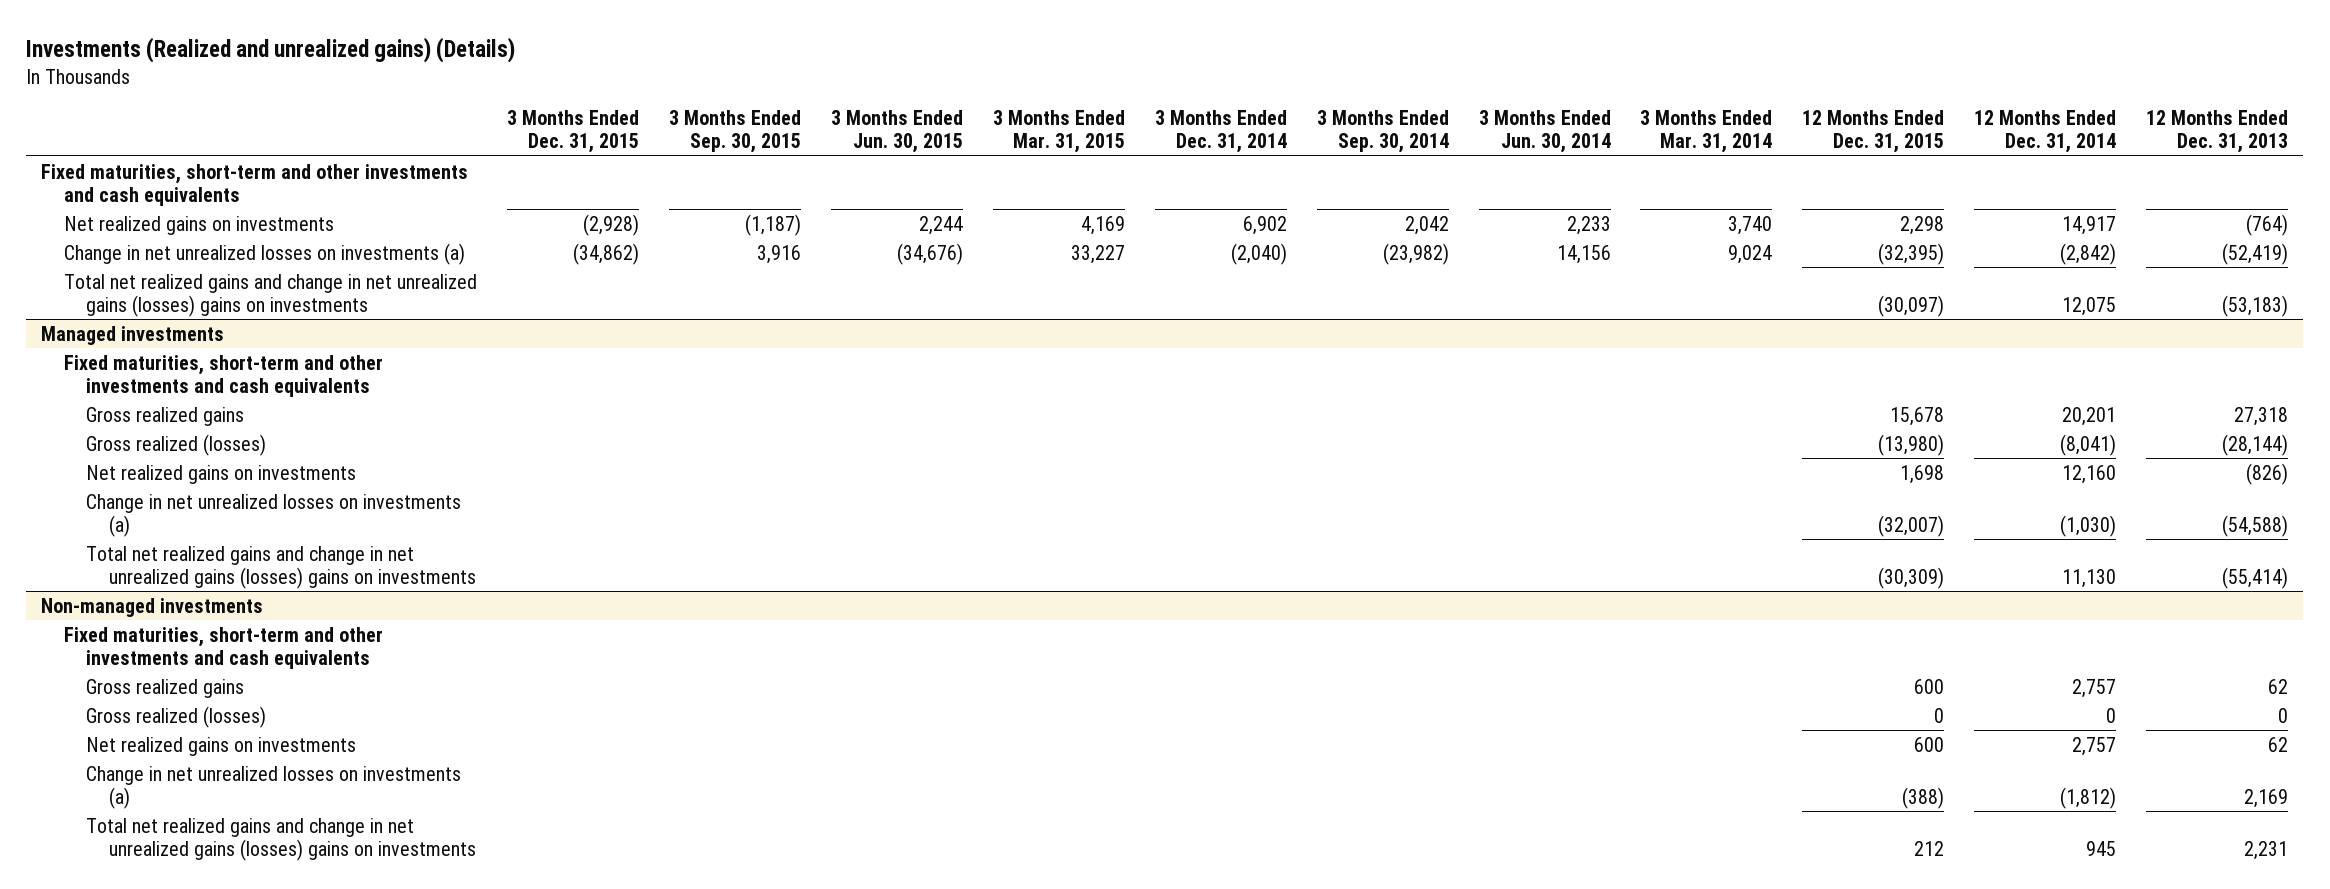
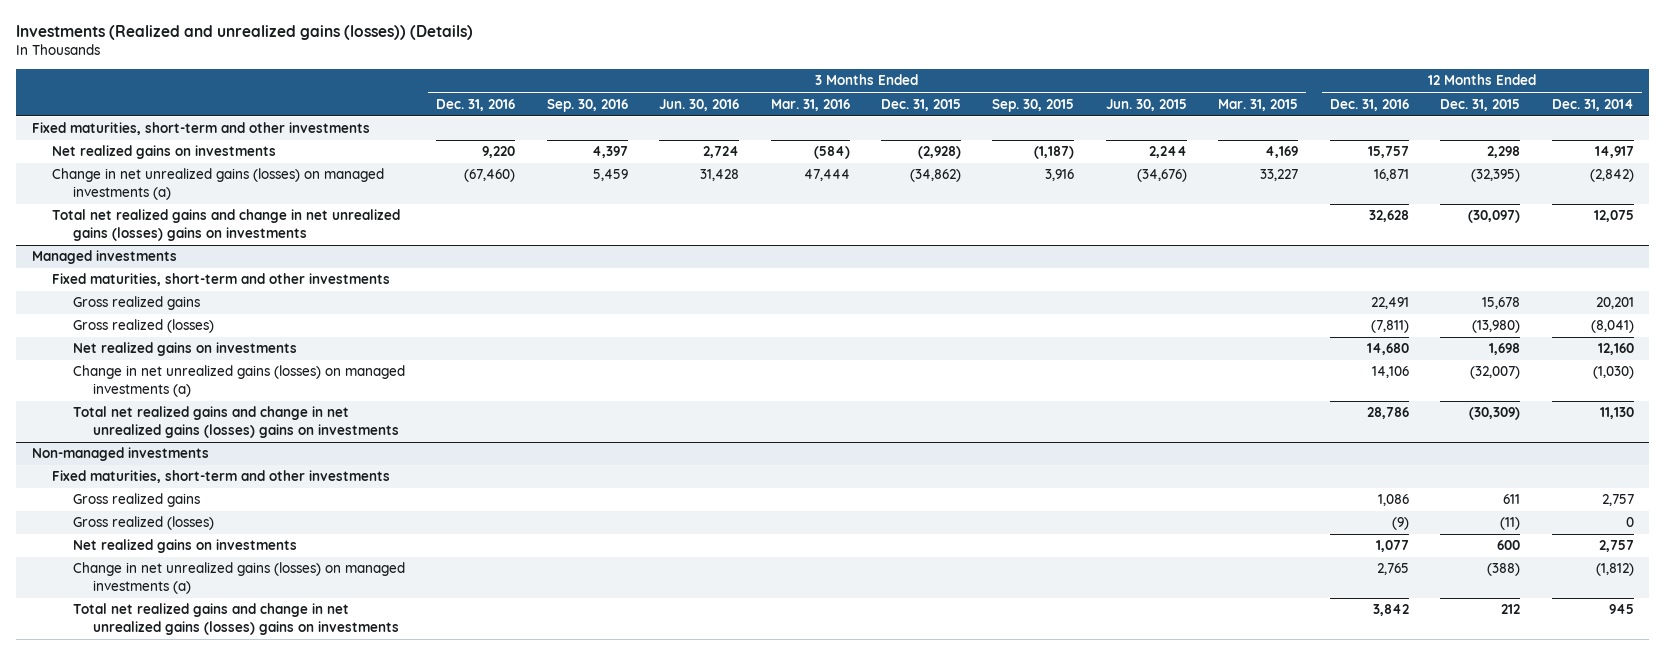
[26,37,516,64] Investments (Realized and unrealized gains) (Details) -> [16,25,474,41] Investments (Realized and unrealized gains (losses)) (Details)
[1154,110,1287,154] 3 Months Ended Dec. 31, 2014 -> none
[1316,110,1449,154] 3 Months Ended Sep. 30, 2014 -> none
[1478,110,1611,154] 3 Months Ended Jun. 30, 2014 -> none
[1640,110,1773,154] 3 Months Ended Mar. 31, 2014 -> none
[2146,110,2289,154] 12 Months Ended Dec. 31, 2013 -> none
none -> [436,98,516,111] Dec. 31, 2016
none -> [546,98,628,112] Sep. 30, 2016
none -> [659,98,740,111] Jun. 30, 2016
none -> [770,98,850,111] Mar. 31, 2016
none -> [1329,98,1409,111] Dec. 31, 2016
[41,163,469,206] Fixed maturities, short-term and other investments and cash equivalents -> [32,122,371,136] Fixed maturities, short-term and other investments
[63,242,465,265] Change in net unrealized losses on investments (a) -> [52,168,385,200] Change in net unrealized gains (losses) on managed investments (a)
[63,354,383,397] Fixed maturities, short-term and other investments and cash equivalents -> [52,273,391,287] Fixed maturities, short-term and other investments
[86,493,462,537] Change in net unrealized losses on investments (a) -> [72,365,405,397] Change in net unrealized gains (losses) on managed investments (a)
[63,626,383,669] Fixed maturities, short-term and other investments and cash equivalents -> [52,470,391,484] Fixed maturities, short-term and other investments
[1914,678,1945,694] 600 -> [1503,494,1521,505] 611
[1934,707,1945,723] 0 -> [1500,517,1521,531] (11)
[86,765,462,809] Change in net unrealized losses on investments (a) -> [72,562,405,594] Change in net unrealized gains (losses) on managed investments (a)

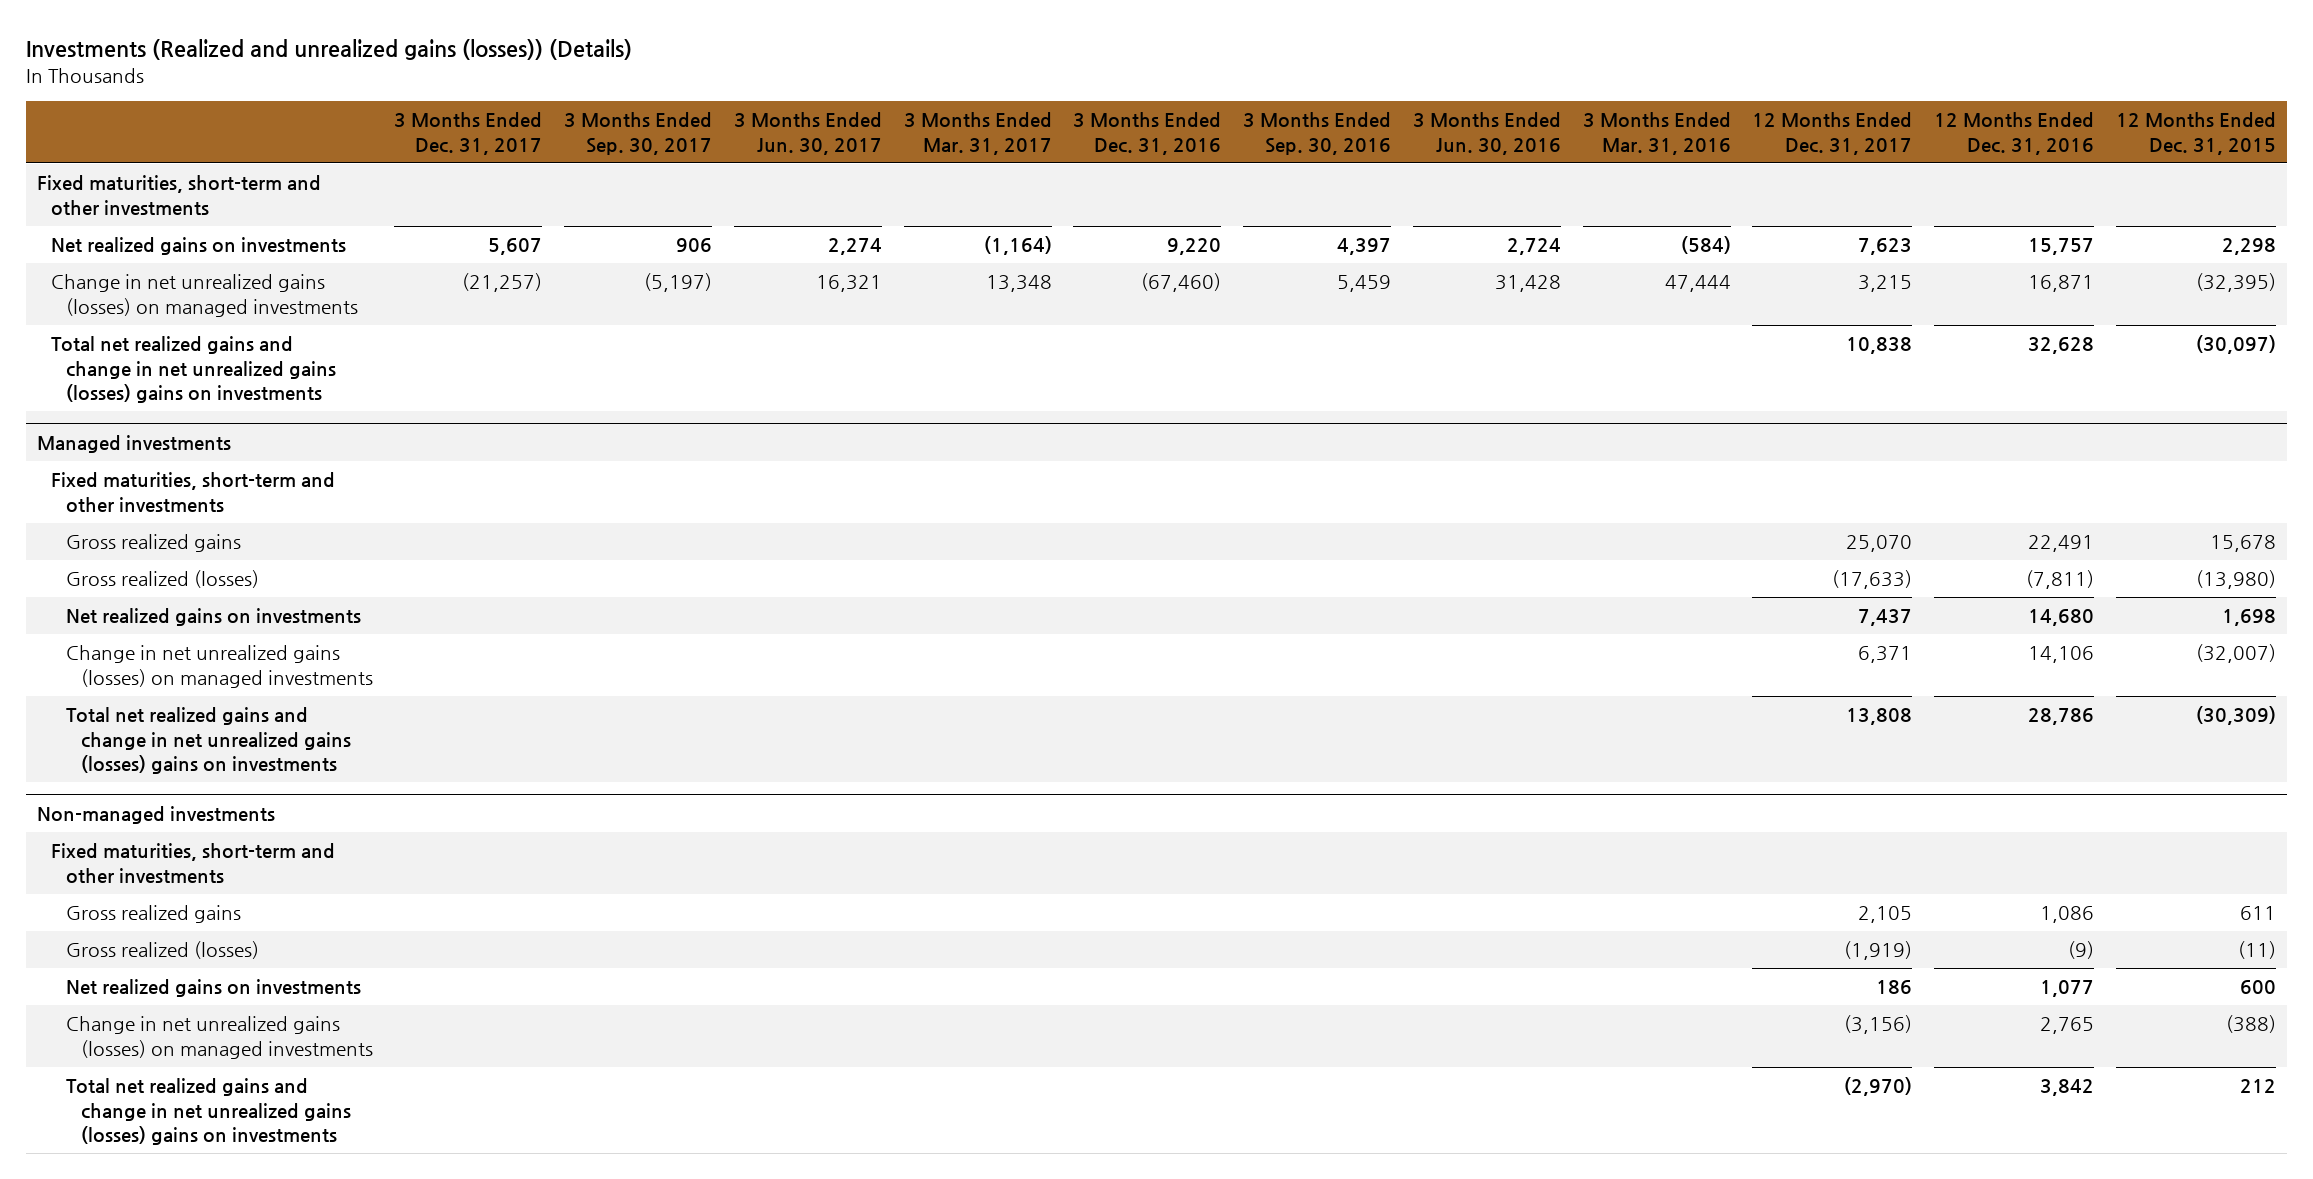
[880,98,961,111] Dec. 31, 2015 -> none
[992,98,1075,112] Sep. 30, 2015 -> none
[1105,98,1187,111] Jun. 30, 2015 -> none
[1218,98,1299,111] Mar. 31, 2015 -> none
[1551,98,1634,111] Dec. 31, 2014 -> none
none -> [394,112,543,155] 3 Months Ended Dec. 31, 2017
none -> [564,112,713,155] 3 Months Ended Sep. 30, 2017
none -> [733,112,882,155] 3 Months Ended Jun. 30, 2017
none -> [903,112,1052,155] 3 Months Ended Mar. 31, 2017
none -> [1752,112,1913,155] 12 Months Ended Dec. 31, 2017
[52,168,385,200] Change in net unrealized gains (losses) on managed investments (a) -> [51,274,359,317] Change in net unrealized gains (losses) on managed investments
[72,365,405,397] Change in net unrealized gains (losses) on managed investments (a) -> [66,645,373,688] Change in net unrealized gains (losses) on managed investments
[72,562,405,594] Change in net unrealized gains (losses) on managed investments (a) -> [66,1016,373,1059] Change in net unrealized gains (losses) on managed investments

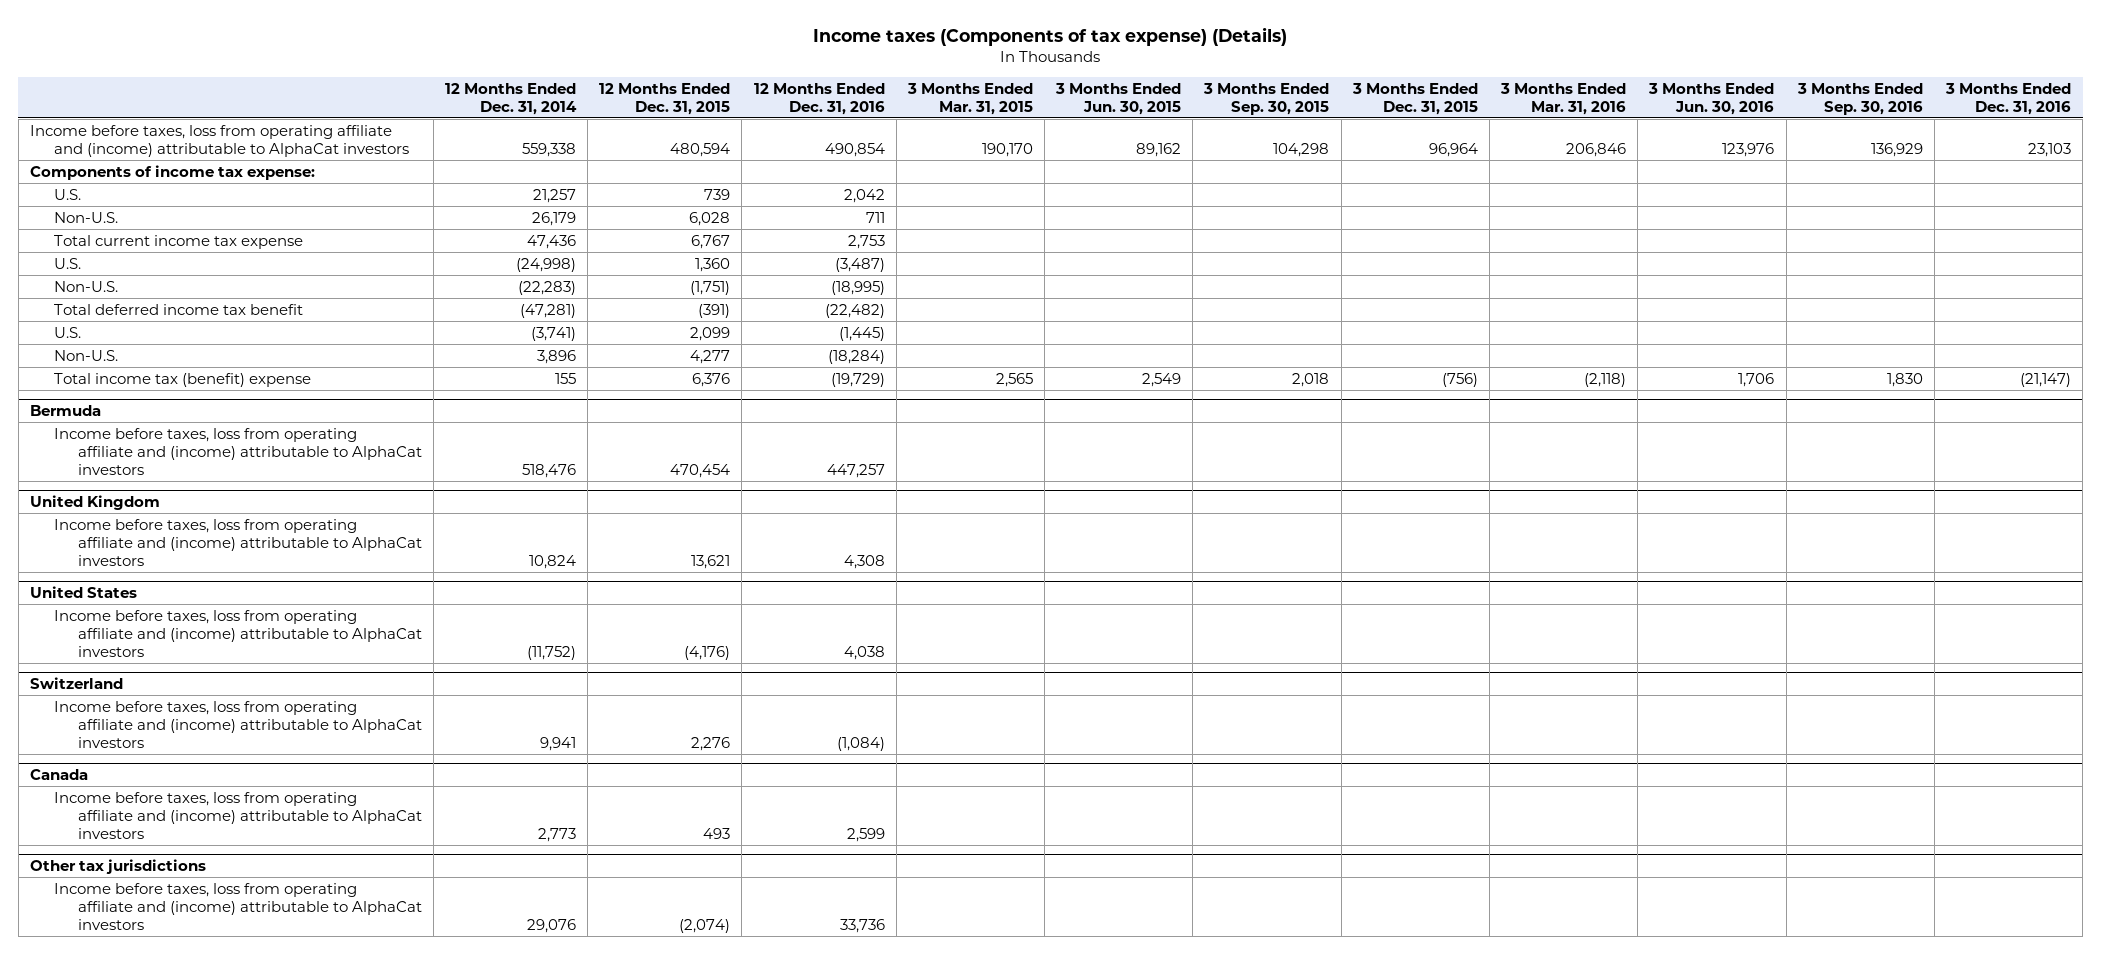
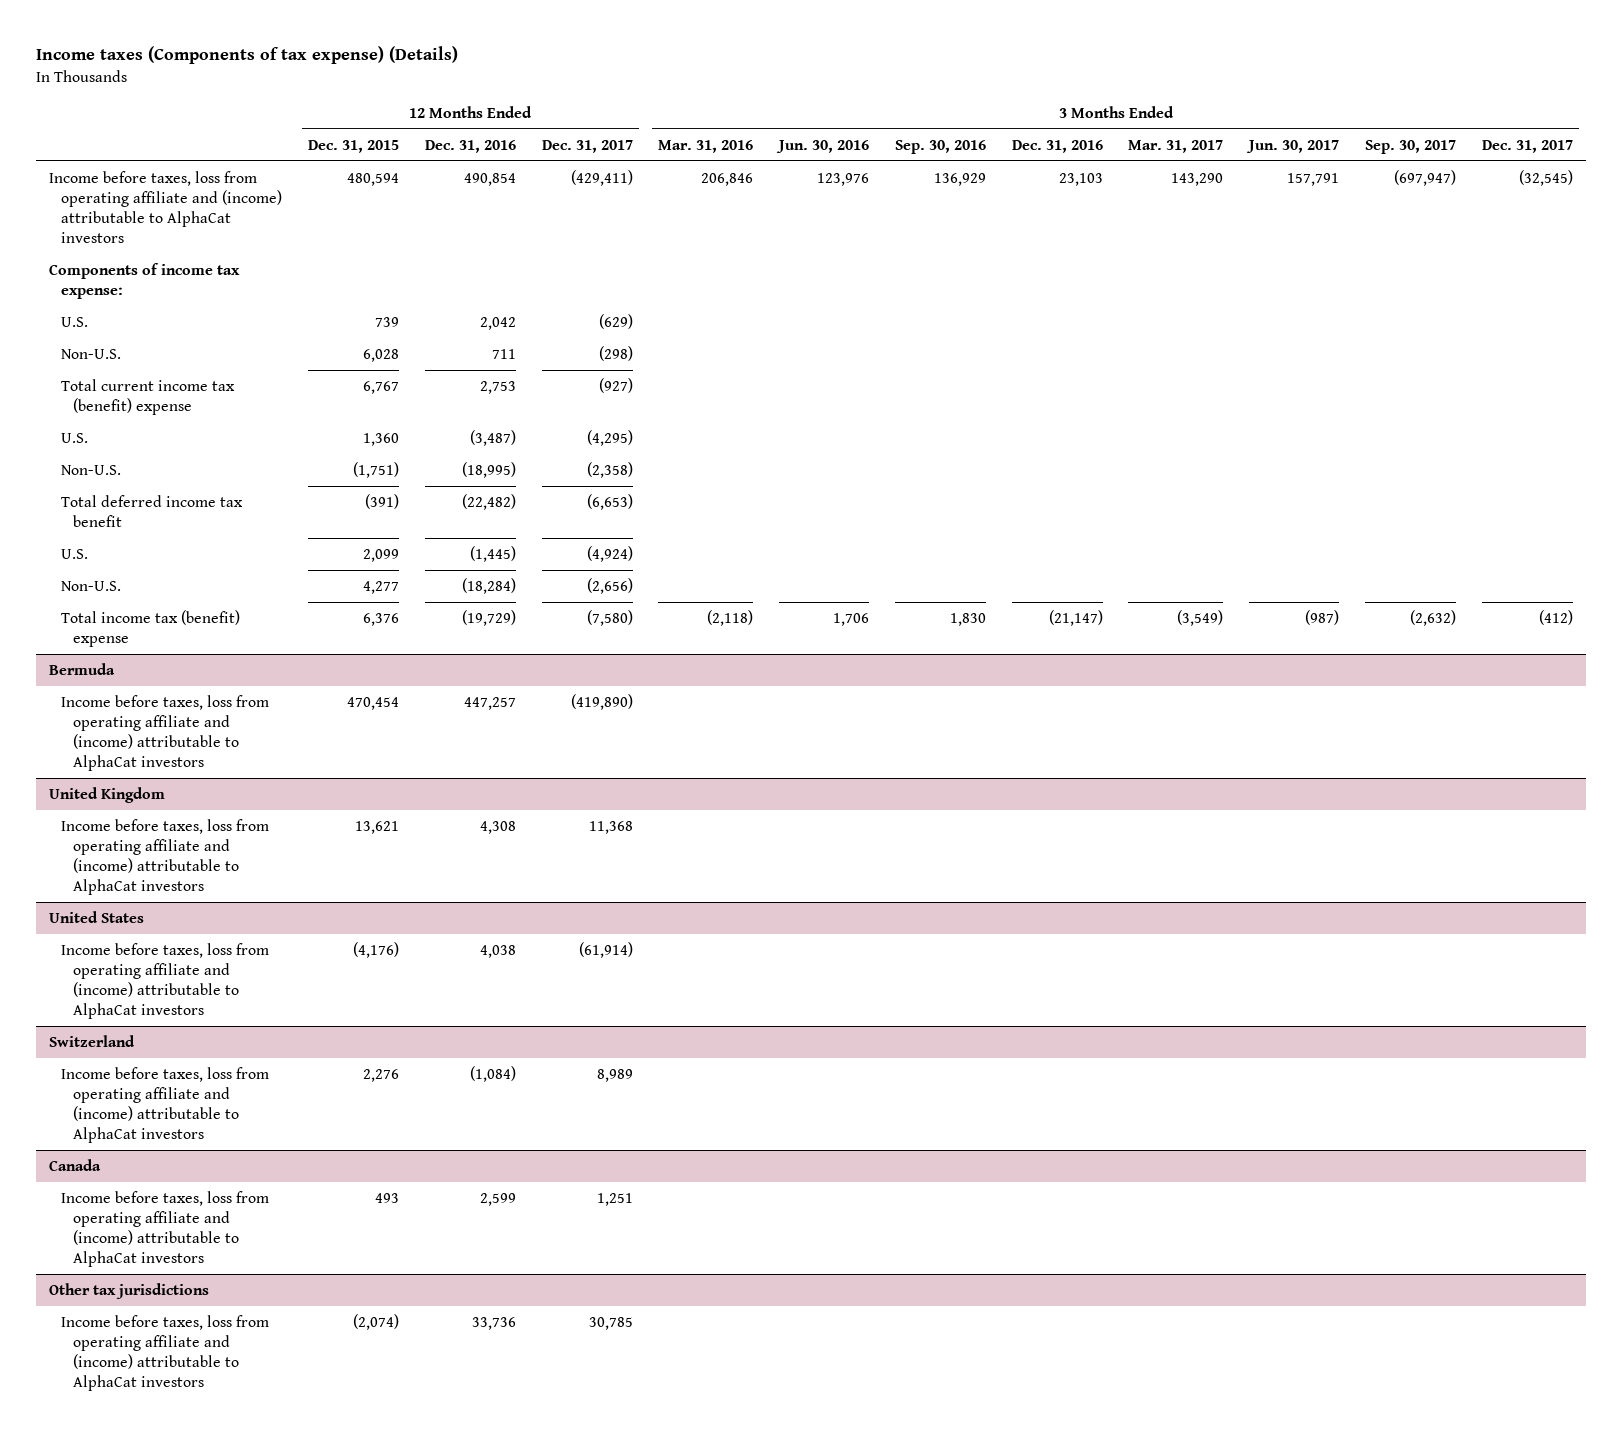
[444,82,577,115] 12 Months Ended Dec. 31, 2014 -> none
[906,82,1033,115] 3 Months Ended Mar. 31, 2015 -> none
[1055,82,1182,115] 3 Months Ended Jun. 30, 2015 -> none
[1203,82,1330,115] 3 Months Ended Sep. 30, 2015 -> none
[1351,82,1478,115] 3 Months Ended Dec. 31, 2015 -> none
none -> [541,139,633,153] Dec. 31, 2017
none -> [1128,139,1224,153] Mar. 31, 2017
none -> [1246,139,1340,153] Jun. 30, 2017
none -> [1364,139,1456,154] Sep. 30, 2017
none -> [1481,139,1573,153] Dec. 31, 2017
[53,234,303,249] Total current income tax expense -> [61,378,236,415] Total current income tax (benefit) expense

